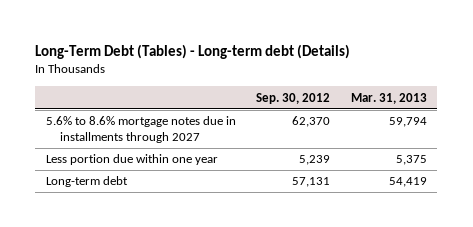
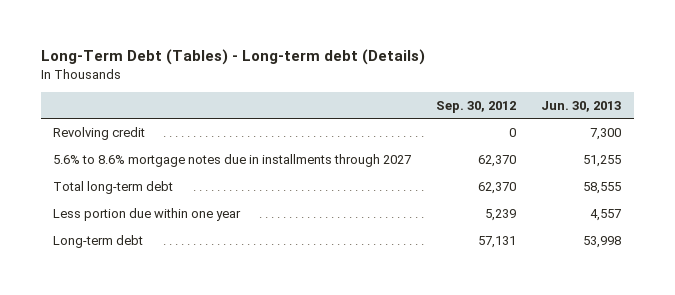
[351,92,428,104] Mar. 31, 2013 -> none
none -> [541,100,622,112] Jun. 30, 2013
none -> [53,126,146,140] Revolving credit
none -> [53,180,174,194] Total long-term debt

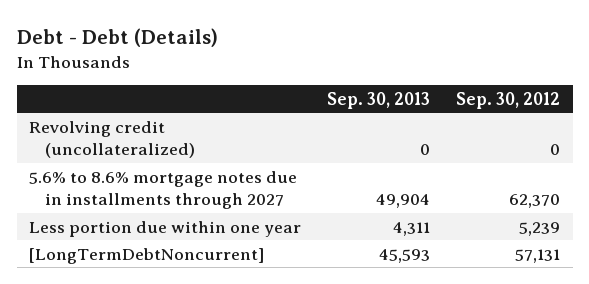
[40,49,425,66] Long-Term Debt (Tables) - Long-term debt (Details) -> [16,27,218,47] Debt - Debt (Details)
[541,100,622,112] Jun. 30, 2013 -> none
none -> [327,92,431,110] Sep. 30, 2013
[53,126,146,140] Revolving credit -> [29,120,196,159] Revolving credit (uncollateralized)
[53,180,174,194] Total long-term debt -> none
[53,234,144,248] Long-term debt -> [29,247,265,264] [LongTermDebtNoncurrent]

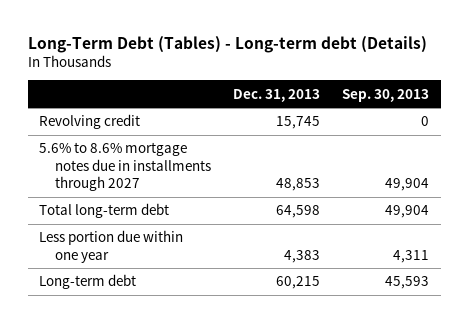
[16,27,218,47] Debt - Debt (Details) -> [27,35,427,53] Long-Term Debt (Tables) - Long-term debt (Details)
[455,92,560,110] Sep. 30, 2012 -> none
none -> [233,88,321,102] Dec. 31, 2013
[29,120,196,159] Revolving credit (uncollateralized) -> [38,114,140,130] Revolving credit
none -> [38,203,169,219] Total long-term debt
[29,247,265,264] [LongTermDebtNoncurrent] -> [38,274,136,290] Long-term debt

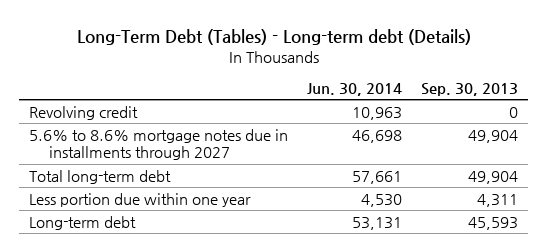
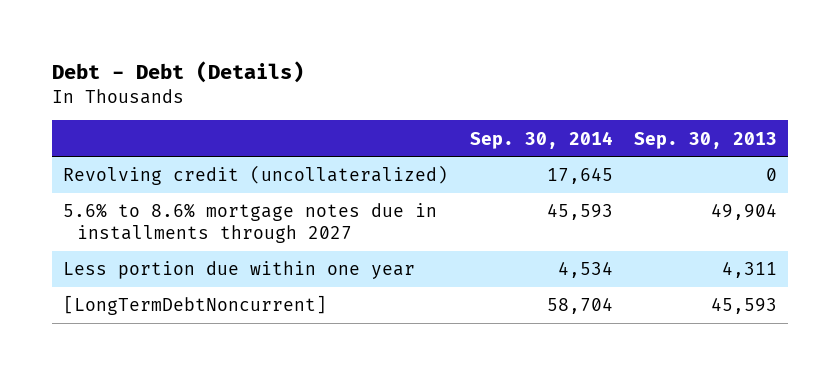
[76,29,471,46] Long-Term Debt (Tables) - Long-term debt (Details) -> [52,61,305,84] Debt - Debt (Details)
[307,82,403,96] Jun. 30, 2014 -> none
none -> [469,130,613,149] Sep. 30, 2014
[28,105,138,120] Revolving credit -> [63,165,449,186] Revolving credit (uncollateralized)
[28,169,171,184] Total long-term debt -> none
[28,215,136,230] Long-term debt -> [63,295,328,316] [LongTermDebtNoncurrent]

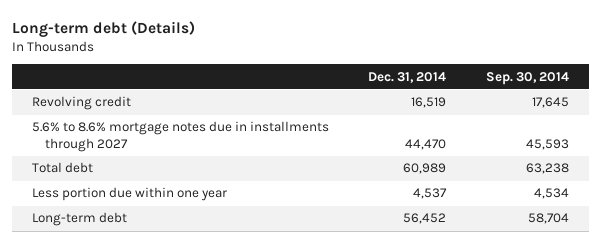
[52,61,305,84] Debt - Debt (Details) -> [12,20,196,37] Long-term debt (Details)
[634,131,778,149] Sep. 30, 2013 -> none
none -> [368,71,447,83] Dec. 31, 2014
[63,165,449,186] Revolving credit (uncollateralized) -> [31,96,131,111] Revolving credit
none -> [31,162,93,174] Total debt
[63,295,328,316] [LongTermDebtNoncurrent] -> [31,212,127,227] Long-term debt

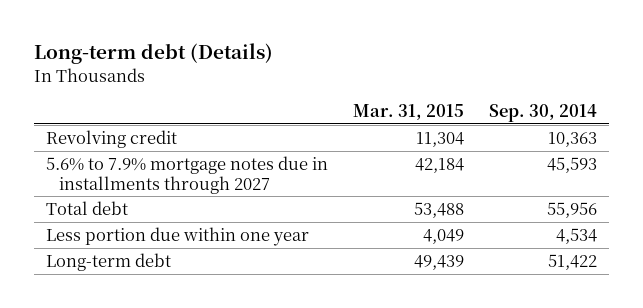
[368,71,447,83] Dec. 31, 2014 -> none
none -> [352,104,464,121] Mar. 31, 2015
[531,97,569,109] 17,645 -> [547,131,597,147] 10,363
[31,121,329,152] 5.6% to 8.6% mortgage notes due in installments through 2027 -> [46,155,329,194] 5.6% to 7.9% mortgage notes due in installments through 2027
[525,163,569,175] 63,238 -> [546,201,597,218] 55,956
[527,213,569,225] 58,704 -> [547,253,597,270] 51,422

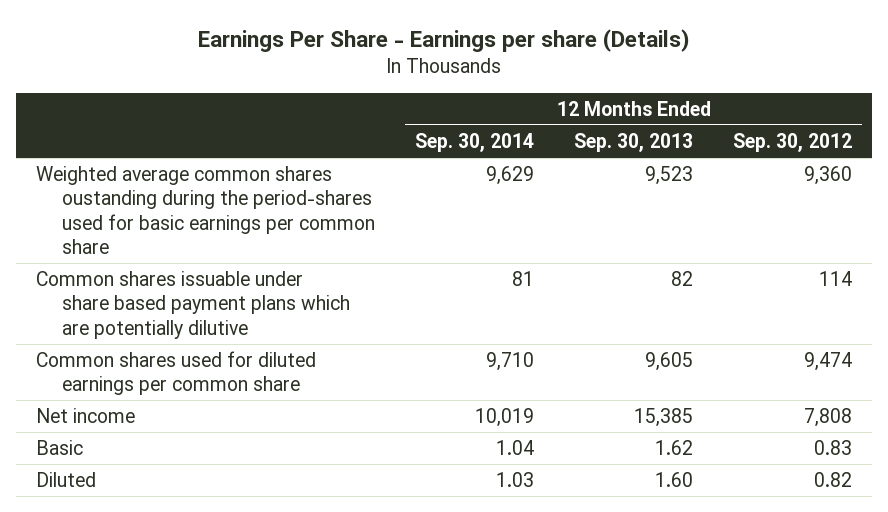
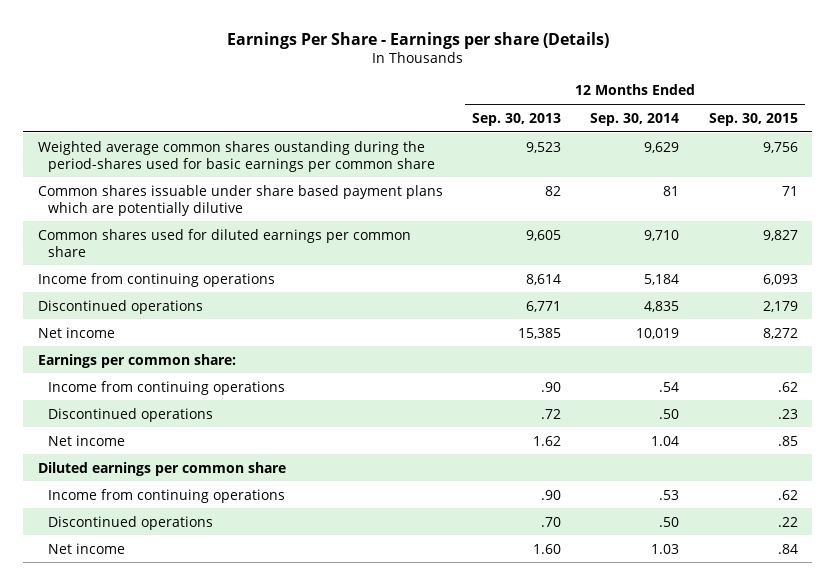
[733,132,853,152] Sep. 30, 2012 -> none
none -> [708,112,798,126] Sep. 30, 2015
none -> [37,272,275,287] Income from continuing operations
none -> [37,299,203,314] Discontinued operations
none -> [37,353,236,368] Earnings per common share:
none -> [48,380,286,395] Income from continuing operations
none -> [48,407,214,422] Discontinued operations
[36,440,84,456] Basic -> [48,434,126,446] Net income
none -> [37,461,286,476] Diluted earnings per common share
none -> [48,488,286,503] Income from continuing operations
none -> [48,515,214,530] Discontinued operations
[36,472,97,488] Diluted -> [48,542,126,554] Net income

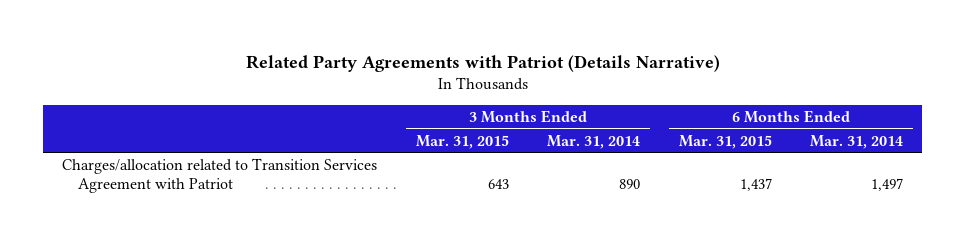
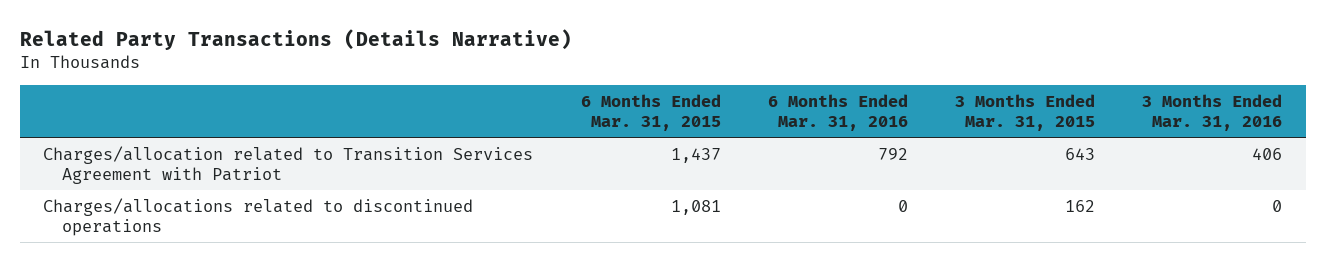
[245,54,720,72] Related Party Agreements with Patriot (Details Narrative) -> [19,28,572,50] Related Party Transactions (Details Narrative)
[547,134,641,149] Mar. 31, 2014 -> none
[810,134,904,149] Mar. 31, 2014 -> none
none -> [767,94,908,131] 6 Months Ended Mar. 31, 2016
none -> [1142,94,1283,131] 3 Months Ended Mar. 31, 2016
none -> [43,198,474,236] Charges/allocations related to discontinued operations

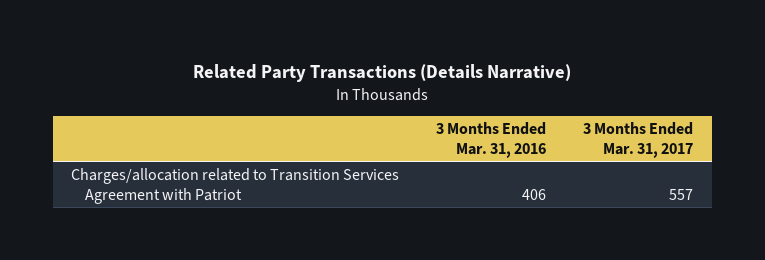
[580,94,721,131] 6 Months Ended Mar. 31, 2015 -> none
[767,94,908,131] 6 Months Ended Mar. 31, 2016 -> none
[954,94,1095,131] 3 Months Ended Mar. 31, 2015 -> none
none -> [583,121,694,158] 3 Months Ended Mar. 31, 2017
[43,198,474,236] Charges/allocations related to discontinued operations -> none

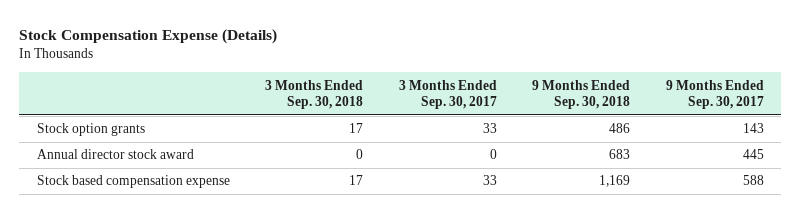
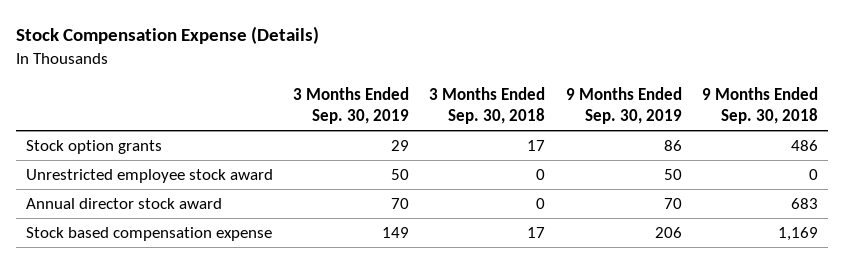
[398,79,497,110] 3 Months Ended Sep. 30, 2017 -> none
[665,79,764,110] 9 Months Ended Sep. 30, 2017 -> none
none -> [292,87,409,124] 3 Months Ended Sep. 30, 2019
none -> [565,87,682,124] 9 Months Ended Sep. 30, 2019
none -> [25,168,273,183] Unrestricted employee stock award

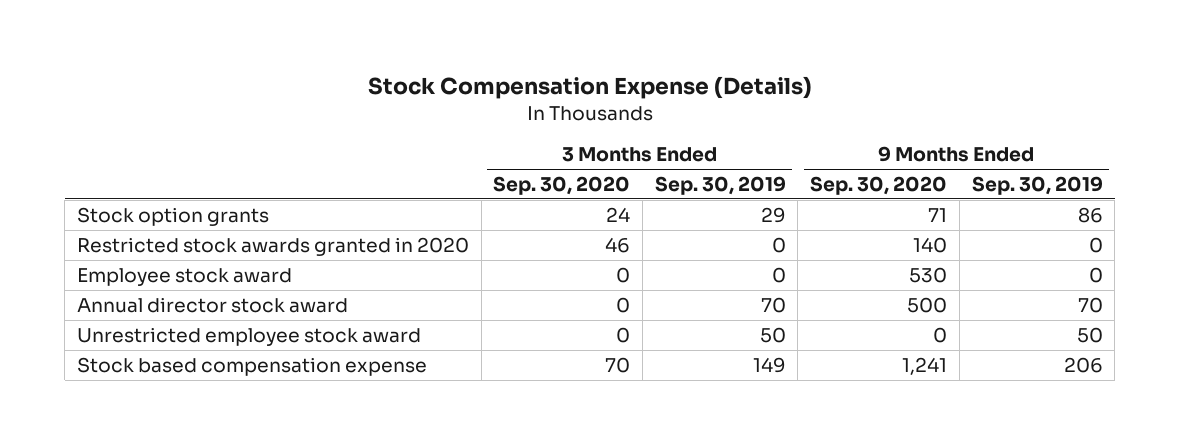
[429,87,546,124] 3 Months Ended Sep. 30, 2018 -> none
[701,87,818,124] 9 Months Ended Sep. 30, 2018 -> none
none -> [493,175,631,195] Sep. 30, 2020
none -> [810,175,948,195] Sep. 30, 2020
none -> [77,236,470,256] Restricted stock awards granted in 2020
none -> [77,267,293,286] Employee stock award
[25,168,273,183] Unrestricted employee stock award -> [77,326,422,346] Unrestricted employee stock award

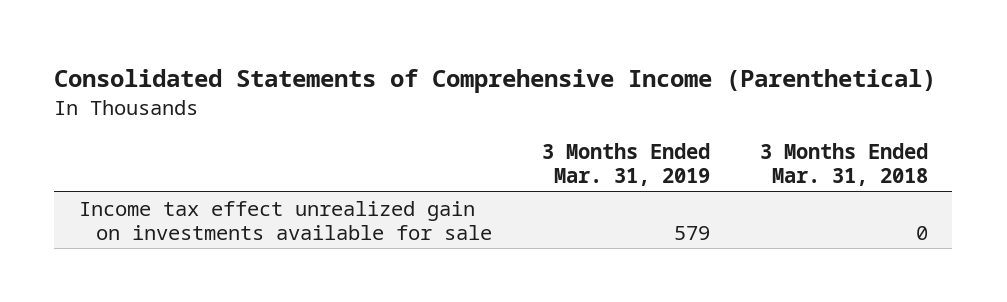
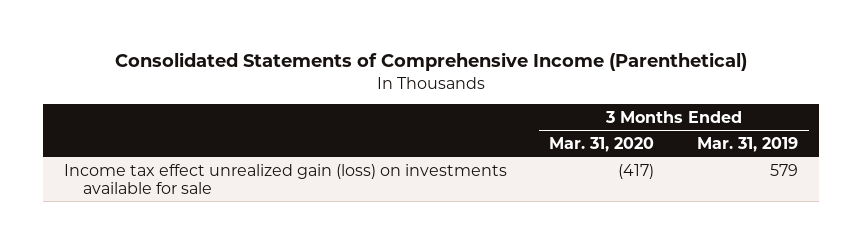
[759,142,928,186] 3 Months Ended Mar. 31, 2018 -> none
none -> [549,136,655,152] Mar. 31, 2020
[79,200,492,240] Income tax effect unrealized gain on investments available for sale -> [63,163,507,194] Income tax effect unrealized gain (loss) on investments available for sale

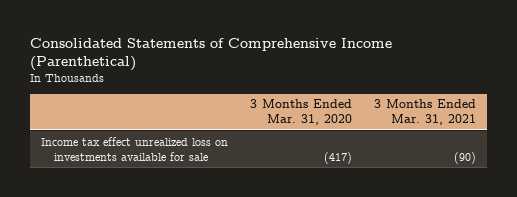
[696,136,798,152] Mar. 31, 2019 -> none
none -> [373,99,476,126] 3 Months Ended Mar. 31, 2021
[63,163,507,194] Income tax effect unrealized gain (loss) on investments available for sale -> [40,136,228,161] Income tax effect unrealized loss on investments available for sale

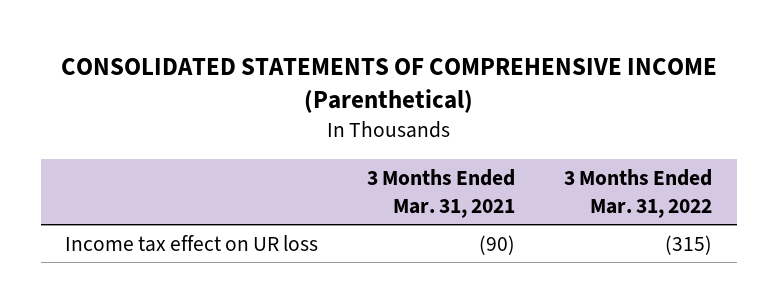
[29,38,392,72] Consolidated Statements of Comprehensive Income (Parenthetical) -> [60,57,717,114] CONSOLIDATED STATEMENTS OF COMPREHENSIVE INCOME (Parenthetical)
[249,99,352,126] 3 Months Ended Mar. 31, 2020 -> none
none -> [564,168,713,218] 3 Months Ended Mar. 31, 2022
[40,136,228,161] Income tax effect unrealized loss on investments available for sale -> [65,234,319,252] Income tax effect on UR loss

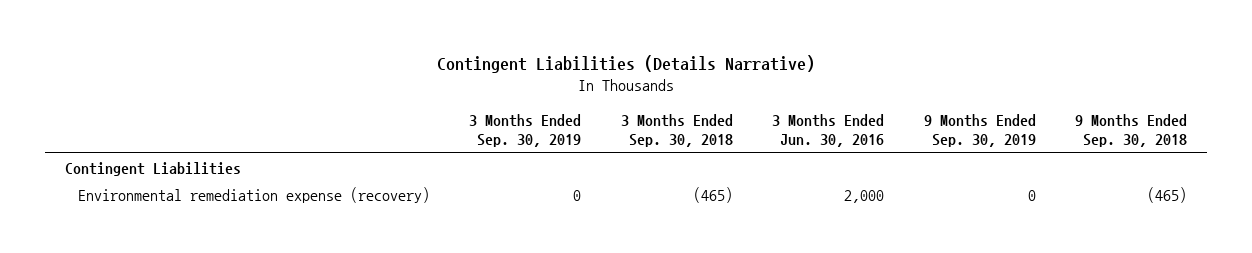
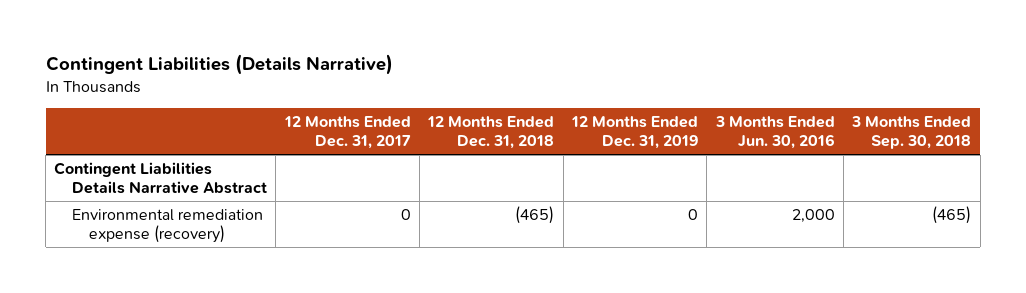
[469,113,582,147] 3 Months Ended Sep. 30, 2019 -> none
[923,113,1036,147] 9 Months Ended Sep. 30, 2019 -> none
[1075,113,1188,147] 9 Months Ended Sep. 30, 2018 -> none
none -> [283,115,411,149] 12 Months Ended Dec. 31, 2017
none -> [427,115,555,149] 12 Months Ended Dec. 31, 2018
none -> [570,115,698,149] 12 Months Ended Dec. 31, 2019
[64,161,241,176] Contingent Liabilities -> [54,162,267,194] Contingent Liabilities Details Narrative Abstract

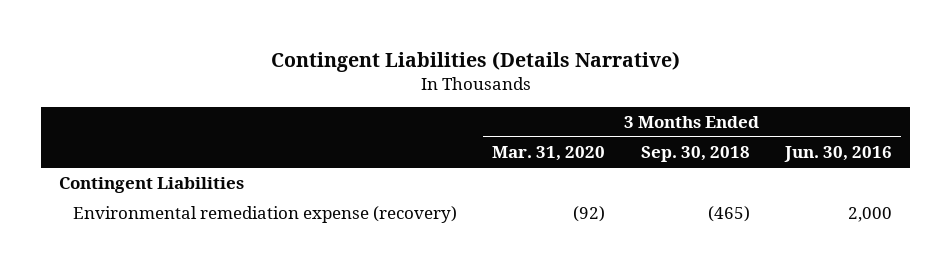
[283,115,411,149] 12 Months Ended Dec. 31, 2017 -> none
[427,115,555,149] 12 Months Ended Dec. 31, 2018 -> none
[570,115,698,149] 12 Months Ended Dec. 31, 2019 -> none
none -> [492,146,606,162] Mar. 31, 2020
[54,162,267,194] Contingent Liabilities Details Narrative Abstract -> [59,177,245,194] Contingent Liabilities

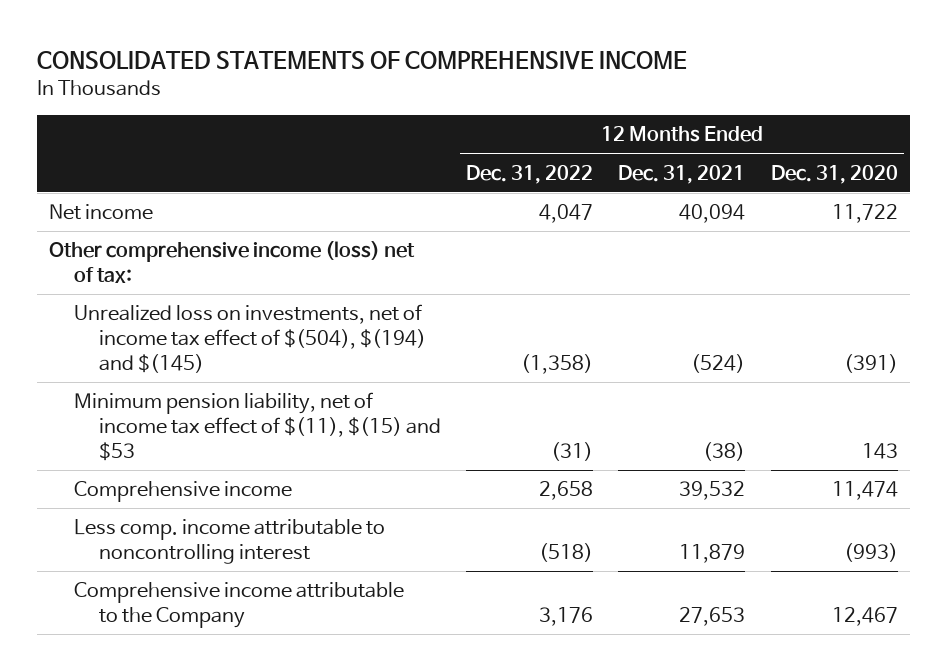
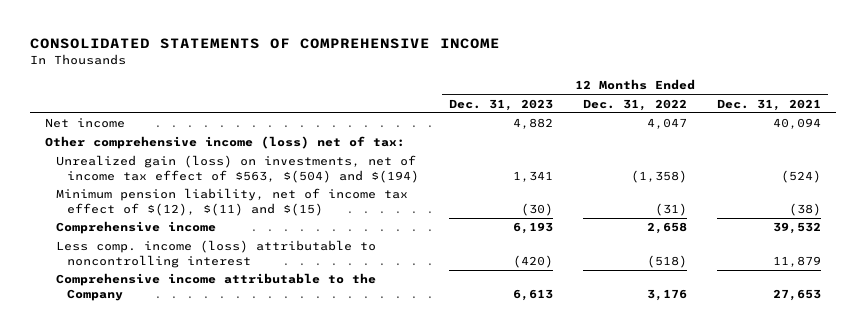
[770,164,898,184] Dec. 31, 2020 -> none
none -> [449,98,554,111] Dec. 31, 2023
[73,304,426,374] Unrealized loss on investments, net of income tax effect of $(504), $(194) and $(145) -> [56,155,420,184] Unrealized gain (loss) on investments, net of income tax effect of $563, $(504) and $(194)
[73,392,441,462] Minimum pension liability, net of income tax effect of $(11), $(15) and $53 -> [56,188,409,217] Minimum pension liability, net of income tax effect of $(12), $(11) and $(15)
[73,519,385,565] Less comp. income attributable to noncontrolling interest -> [56,240,377,269] Less comp. income (loss) attributable to noncontrolling interest

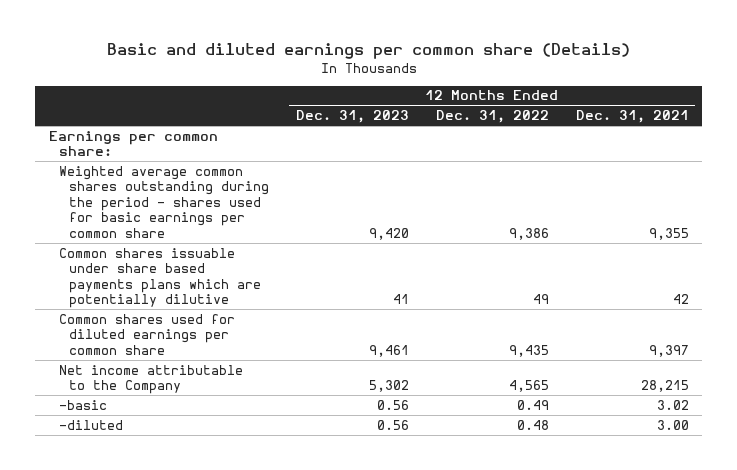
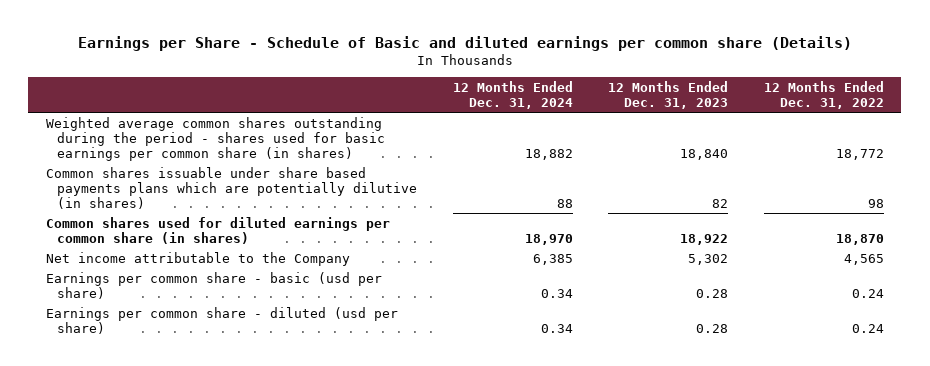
[106,43,630,60] Basic and diluted earnings per common share (Details) -> [77,35,852,51] Earnings per Share - Schedule of Basic and diluted earnings per common share (Details)
[575,110,689,124] Dec. 31, 2021 -> none
none -> [452,80,573,109] 12 Months Ended Dec. 31, 2024
[48,130,218,157] Earnings per common share: -> none
[58,165,270,238] Weighted average common shares outstanding during the period - shares used for basic earnings per common share -> [46,116,386,161] Weighted average common shares outstanding during the period - shares used for basic earnings per common share (in shares)
[369,227,410,240] 9,420 -> [680,148,729,160] 18,840
[508,227,549,240] 9,386 -> [835,148,884,160] 18,772
[58,247,262,309] Common shares issuable under share based payments plans which are potentially dilutive -> [46,166,418,209] Common shares issuable under share based payments plans which are potentially dilutive (in shares)
[393,294,410,305] 41 -> [712,198,729,208] 82
[532,294,549,305] 49 -> [867,198,884,208] 98
[58,313,235,355] Common shares used for diluted earnings per common share -> [46,216,391,244] Common shares used for diluted earnings per common share (in shares)
[369,344,410,357] 9,461 -> [680,233,729,245] 18,922
[508,344,549,357] 9,435 -> [835,233,884,245] 18,870
[58,399,107,410] -basic -> none
[58,419,123,430] -diluted -> none
none -> [46,271,383,299] Earnings per common share - basic (usd per share)
none -> [46,306,399,334] Earnings per common share - diluted (usd per share)

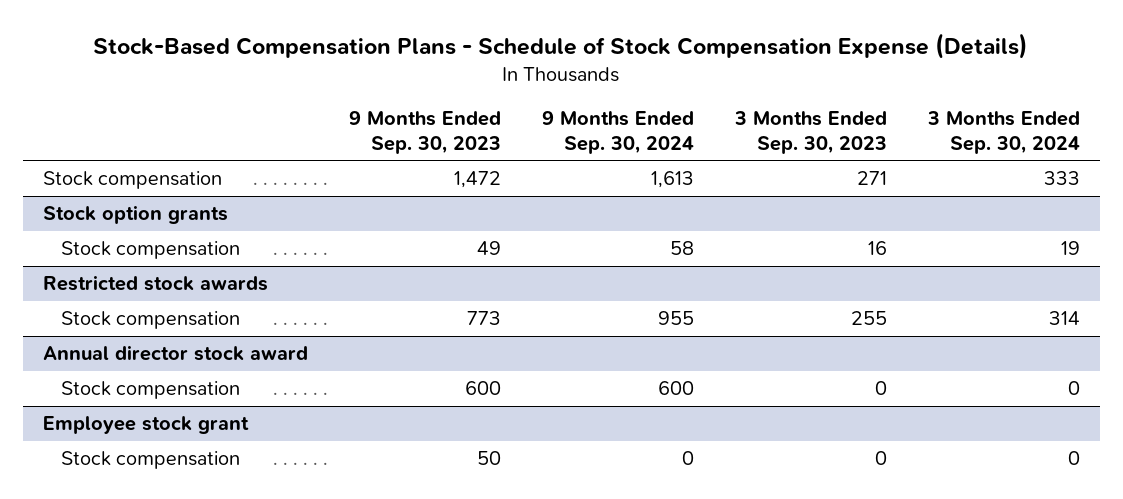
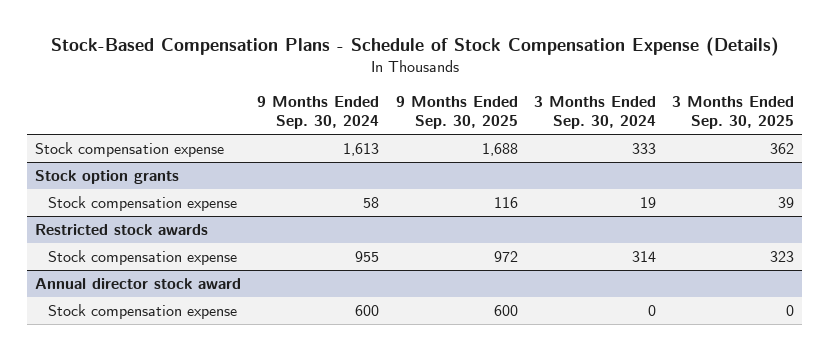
[348,111,501,154] 9 Months Ended Sep. 30, 2023 -> none
[733,111,887,154] 3 Months Ended Sep. 30, 2023 -> none
none -> [395,95,518,130] 9 Months Ended Sep. 30, 2025
none -> [671,95,794,130] 3 Months Ended Sep. 30, 2025
[42,171,222,190] Stock compensation -> [35,141,225,157] Stock compensation expense
[61,241,241,260] Stock compensation -> [47,195,237,211] Stock compensation expense
[61,311,241,330] Stock compensation -> [47,249,237,265] Stock compensation expense
[42,416,249,435] Employee stock grant -> none
[61,451,241,470] Stock compensation -> none
[61,381,241,400] Stock compensation -> [47,303,237,319] Stock compensation expense

